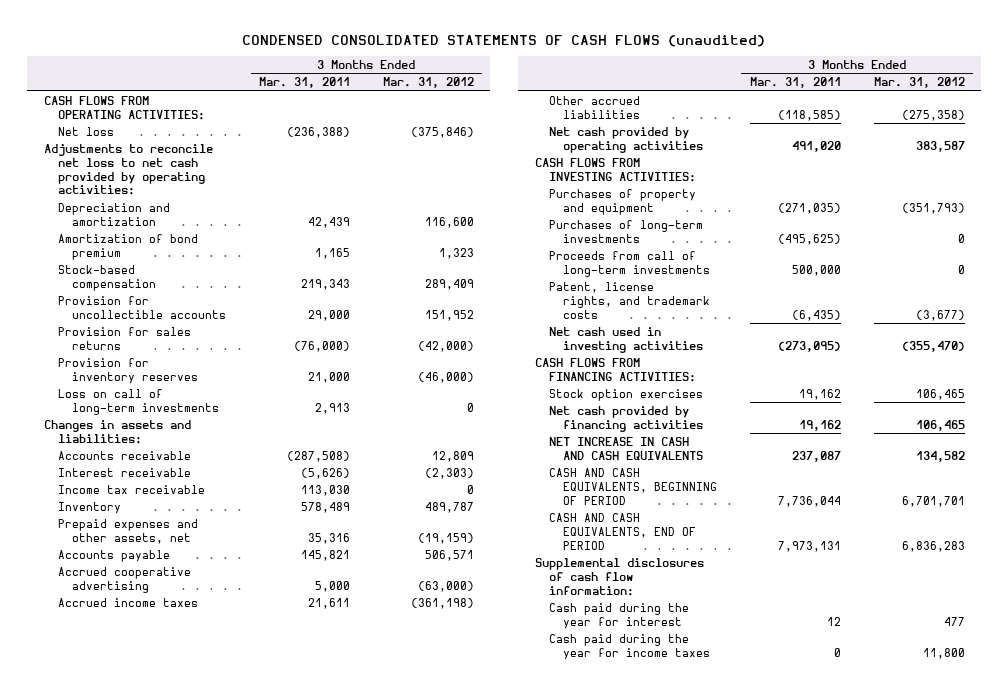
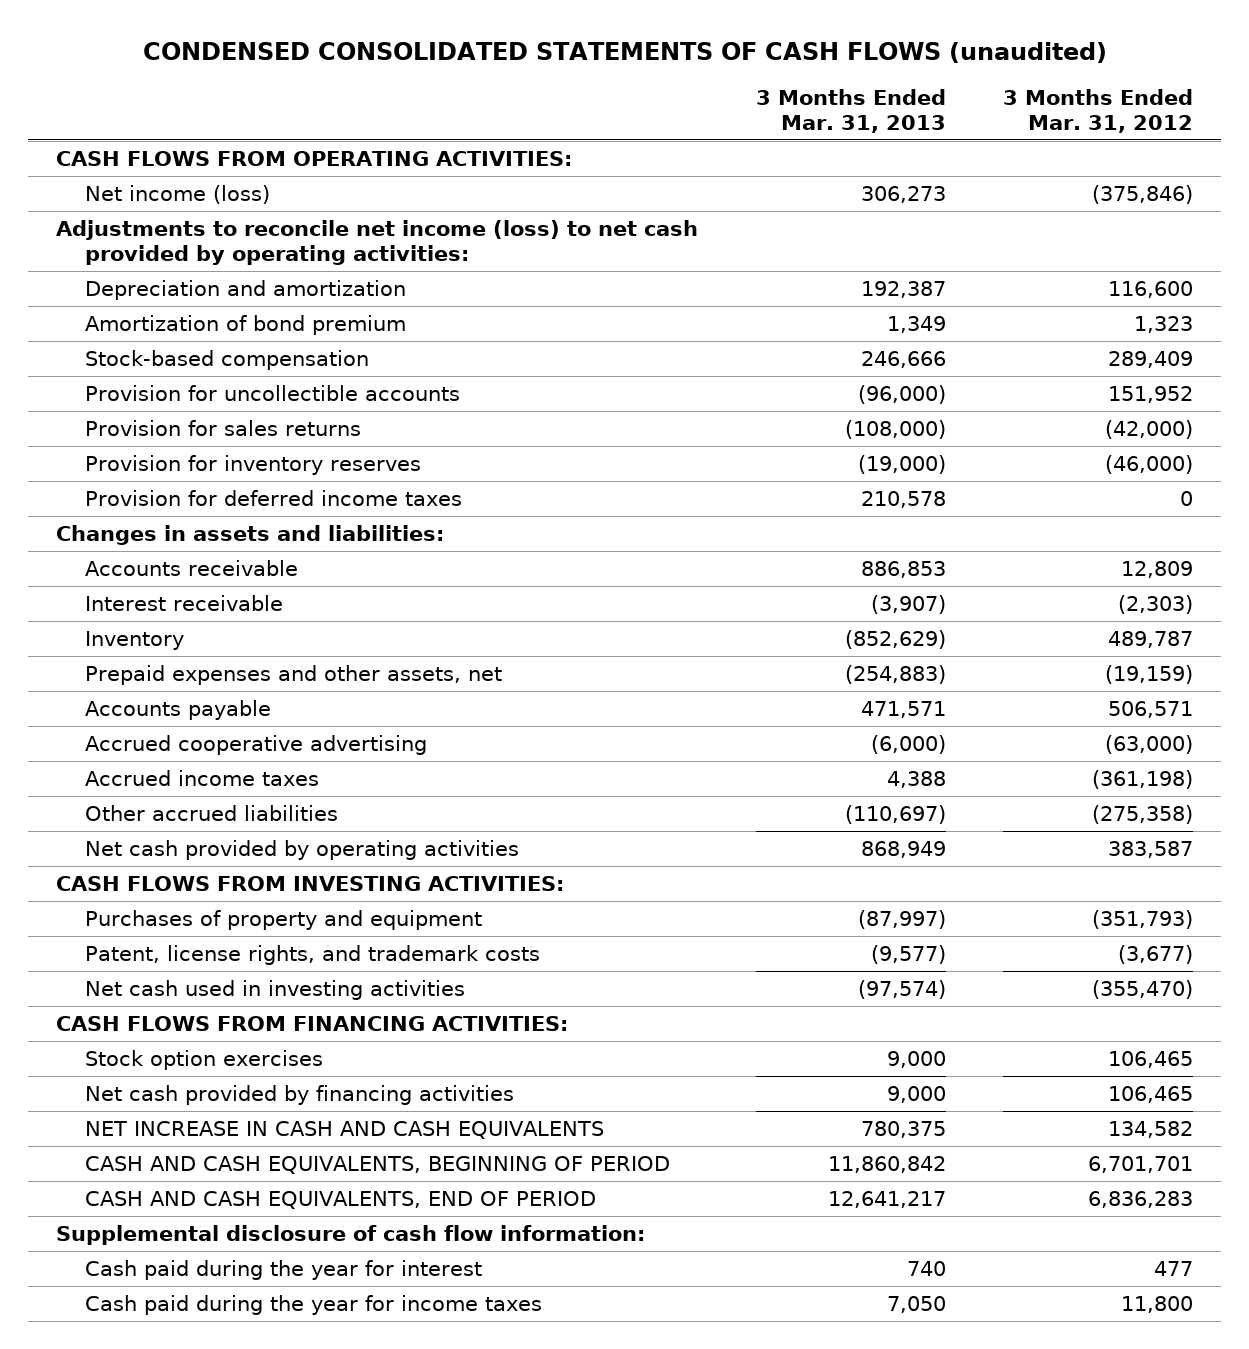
[258,77,350,89] Mar. 31, 2011 -> none
none -> [755,88,946,133] 3 Months Ended Mar. 31, 2013
[58,126,115,136] Net loss -> [85,184,271,204] Net income (loss)
[43,143,213,196] Adjustments to reconcile net loss to net cash provided by operating activities: -> [56,219,699,265] Adjustments to reconcile net income (loss) to net cash provided by operating activities:
[58,388,220,415] Loss on call of long-term investments -> none
none -> [85,489,463,506] Provision for deferred income taxes
[58,484,206,494] Income tax receivable -> none
[548,219,703,243] Purchases of long-term investments -> none
[548,250,710,277] Proceeds from call of long-term investments -> none
[534,557,704,596] Supplemental disclosures of cash flow information: -> [56,1224,646,1245] Supplemental disclosure of cash flow information:

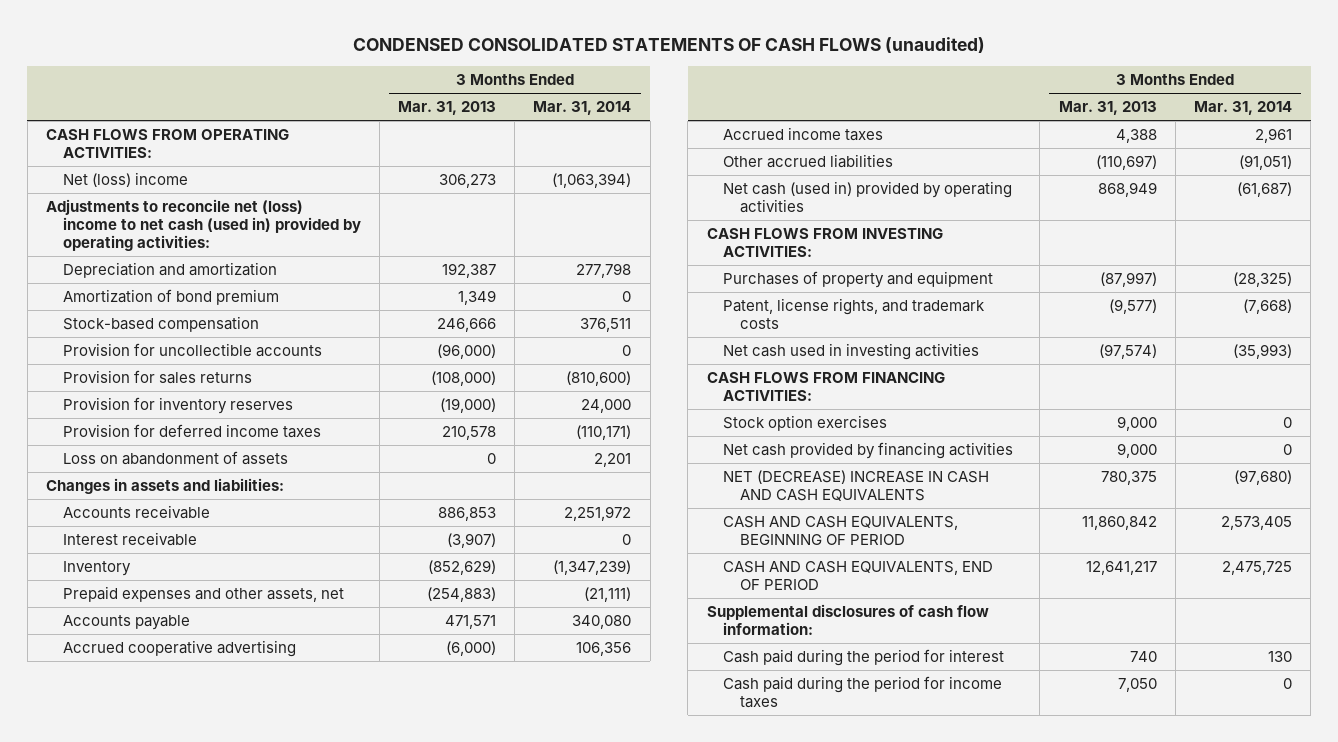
[1002,88,1193,133] 3 Months Ended Mar. 31, 2012 -> none
none -> [533,101,632,116] Mar. 31, 2014
[85,184,271,204] Net income (loss) -> [62,172,188,188] Net (loss) income
[56,219,699,265] Adjustments to reconcile net income (loss) to net cash provided by operating activities: -> [45,199,361,252] Adjustments to reconcile net (loss) income to net cash (used in) provided by operating activities:
none -> [62,451,288,466] Loss on abandonment of assets
[85,839,520,860] Net cash provided by operating activities -> [723,181,1013,214] Net cash (used in) provided by operating activities
[85,1120,605,1139] NET INCREASE IN CASH AND CASH EQUIVALENTS -> [723,470,990,502] NET (DECREASE) INCREASE IN CASH AND CASH EQUIVALENTS
[56,1224,646,1245] Supplemental disclosure of cash flow information: -> [706,604,989,636] Supplemental disclosures of cash flow information:
[85,1259,483,1280] Cash paid during the year for interest -> [723,649,1005,667] Cash paid during the period for interest
[85,1294,543,1315] Cash paid during the year for income taxes -> [723,676,1003,709] Cash paid during the period for income taxes

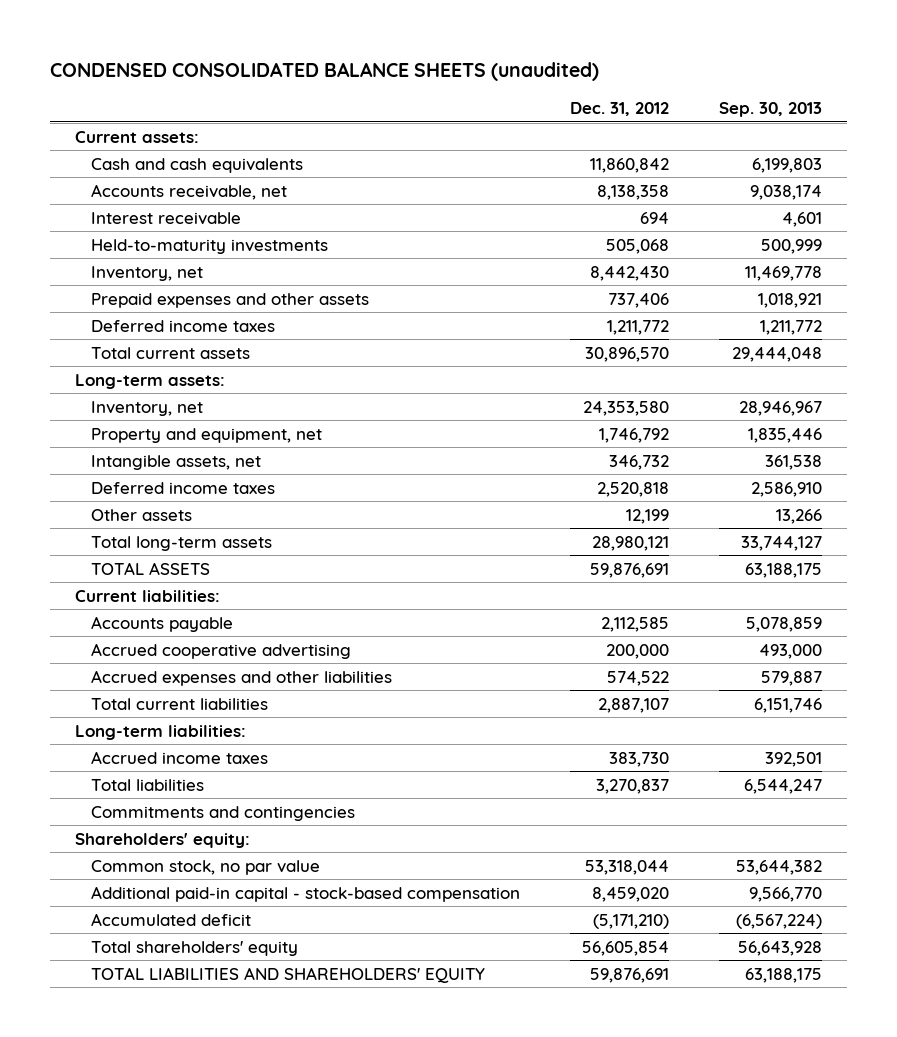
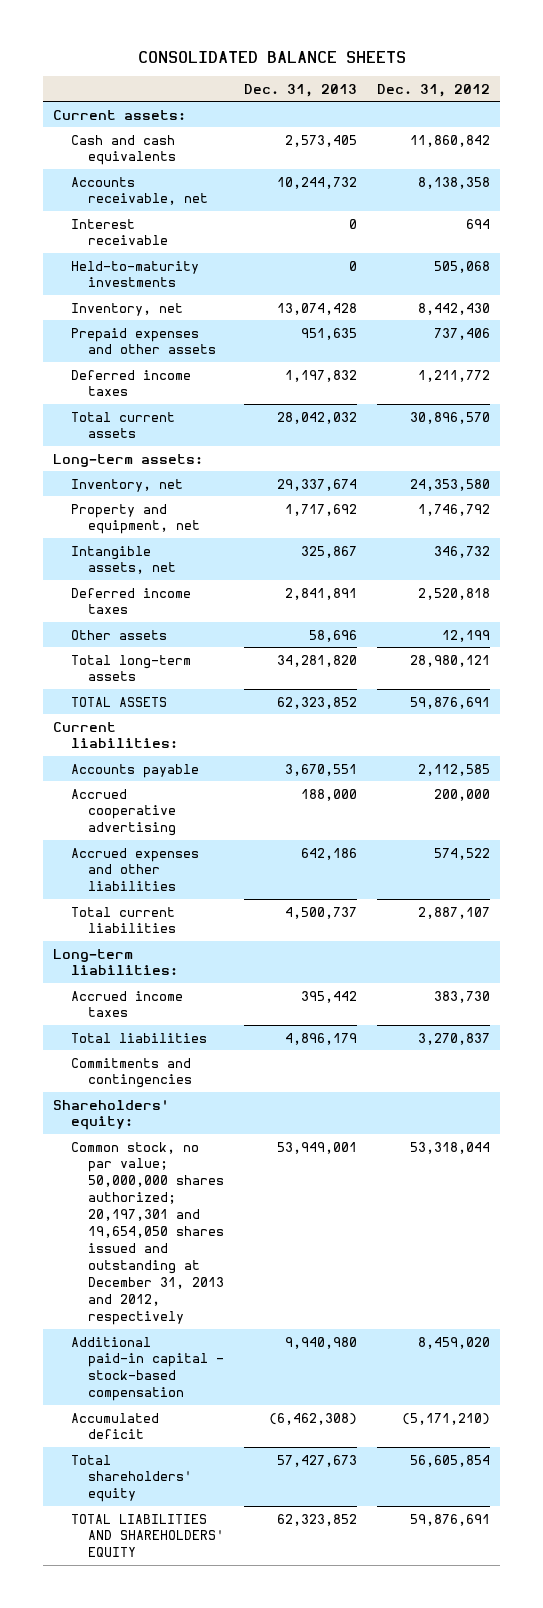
[50,62,600,82] CONDENSED CONSOLIDATED BALANCE SHEETS (unaudited) -> [137,51,406,64] CONSOLIDATED BALANCE SHEETS
[719,102,823,118] Sep. 30, 2013 -> none
none -> [244,83,358,97] Dec. 31, 2013
[91,859,321,875] Common stock, no par value -> [70,1141,225,1326] Common stock, no par value; 50,000,000 shares authorized; 20,197,301 and 19,654,050 shares issued and outstanding at December 31, 2013 and 2012, respectively

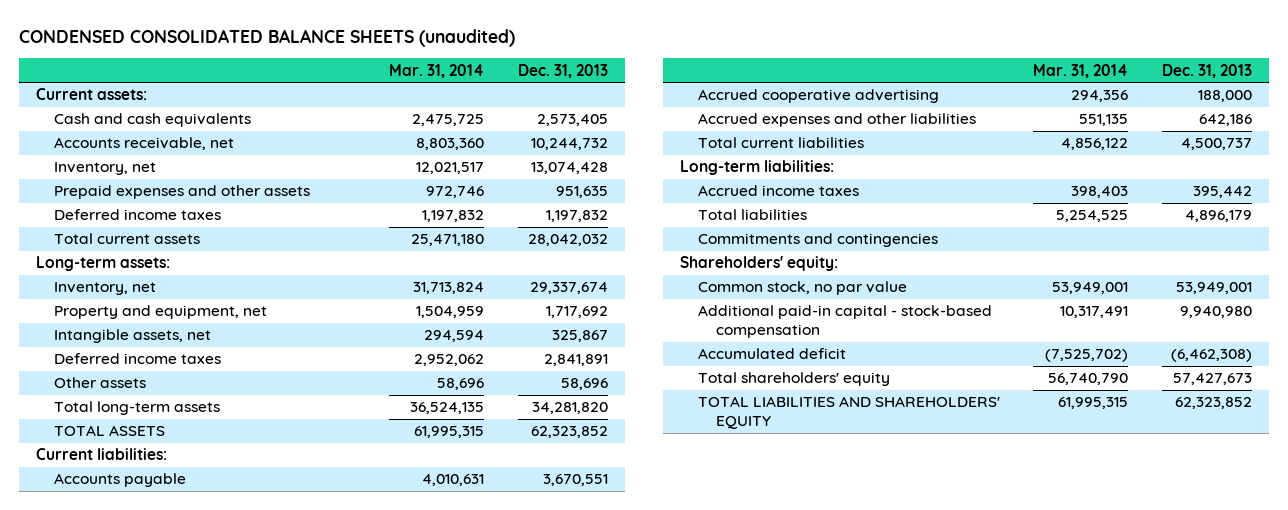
[137,51,406,64] CONSOLIDATED BALANCE SHEETS -> [19,29,516,48] CONDENSED CONSOLIDATED BALANCE SHEETS (unaudited)
[377,83,491,97] Dec. 31, 2012 -> none
none -> [389,63,485,78] Mar. 31, 2014
[70,218,169,246] Interest receivable -> none
[70,260,199,288] Held-to-maturity investments -> none
[70,1141,225,1326] Common stock, no par value; 50,000,000 shares authorized; 20,197,301 and 19,654,050 shares issued and outstanding at December 31, 2013 and 2012, respectively -> [697,281,907,296] Common stock, no par value

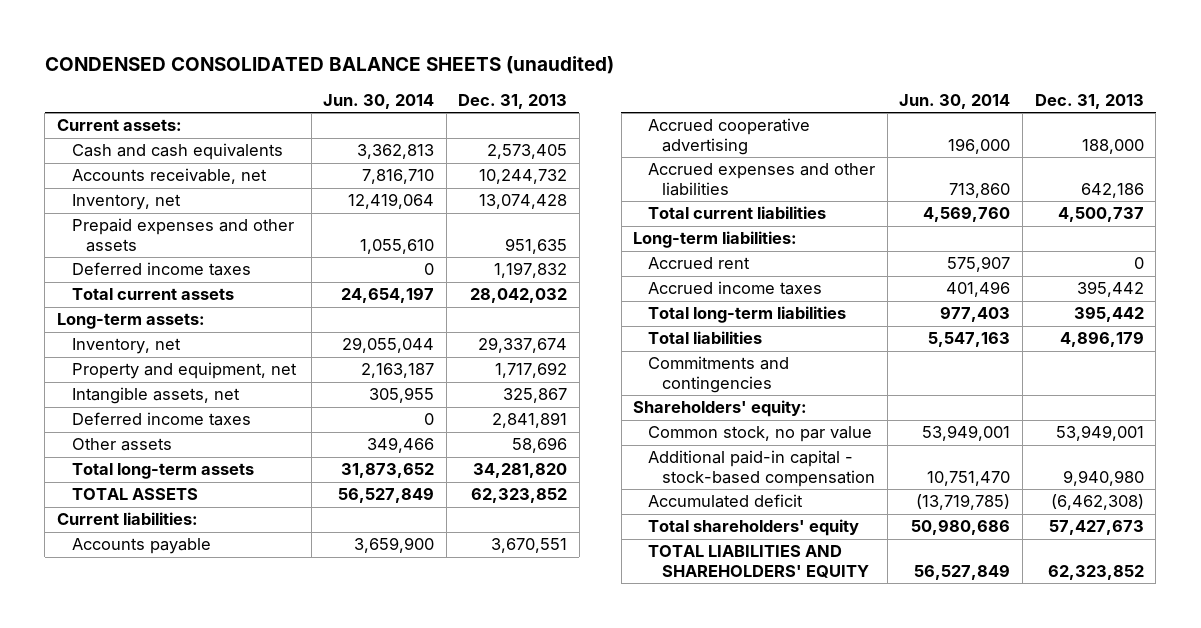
[389,63,485,78] Mar. 31, 2014 -> none
none -> [323,93,435,109] Jun. 30, 2014
none -> [647,257,750,270] Accrued rent
none -> [647,306,846,324] Total long-term liabilities

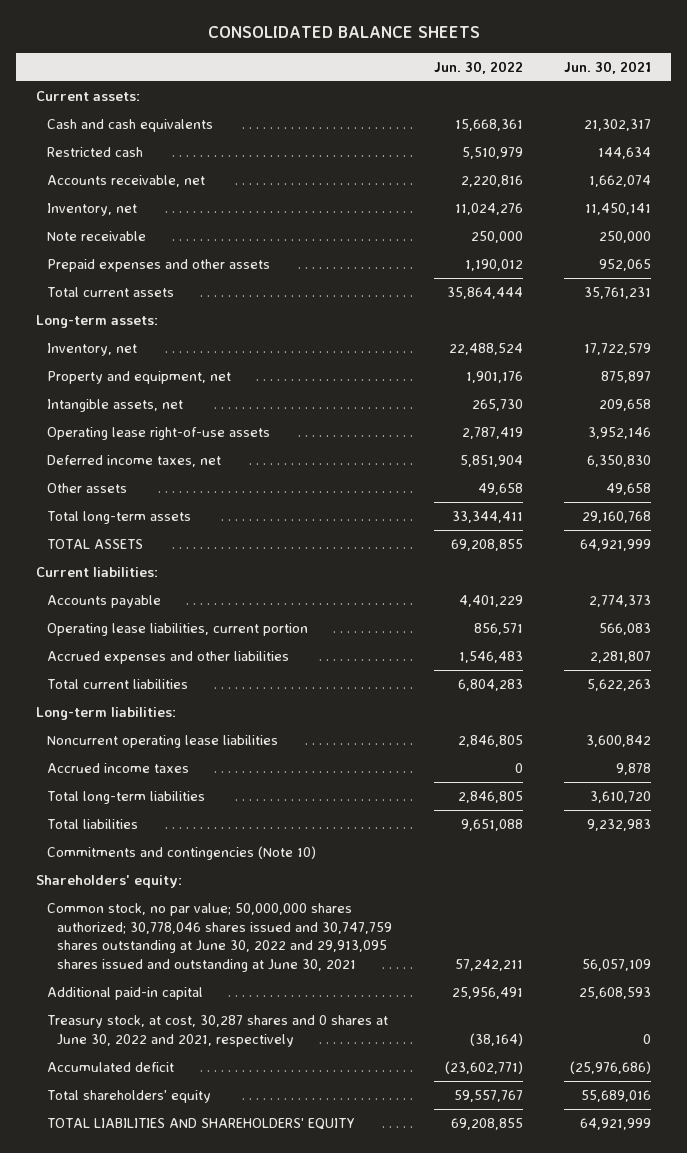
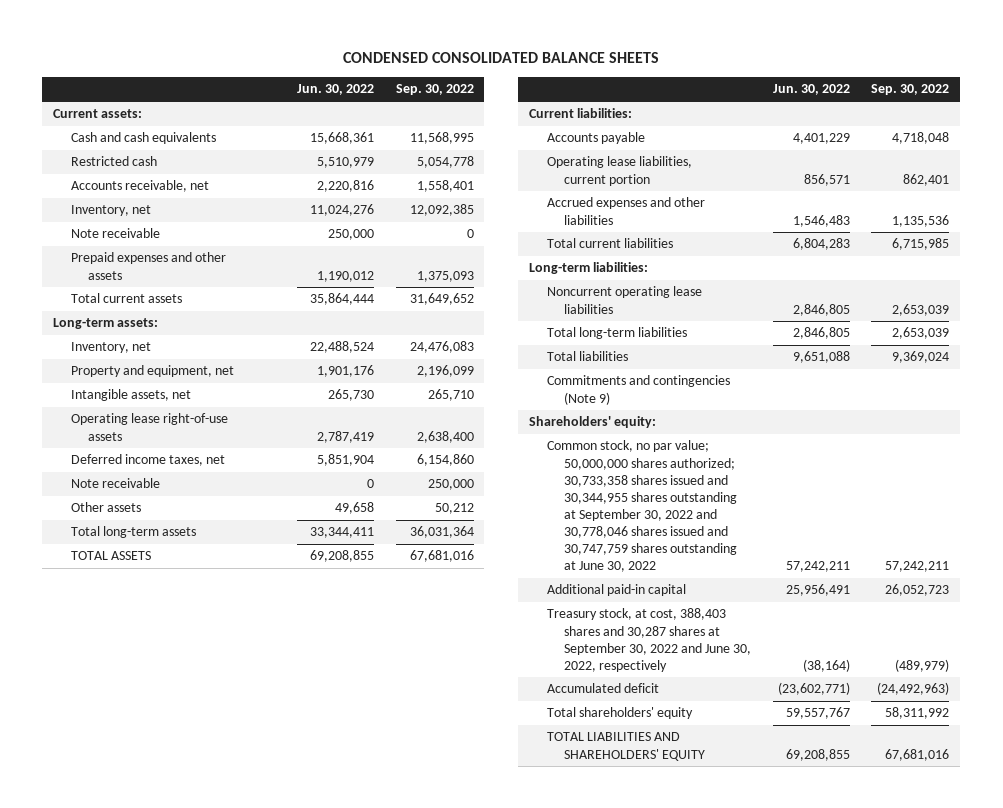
[207,26,480,39] CONSOLIDATED BALANCE SHEETS -> [343,52,660,64] CONDENSED CONSOLIDATED BALANCE SHEETS
[563,60,651,74] Jun. 30, 2021 -> none
none -> [395,84,474,96] Sep. 30, 2022
none -> [70,478,160,489] Note receivable
[46,762,189,773] Accrued income taxes -> none
[46,845,316,860] Commitments and contingencies (Note 10) -> [546,375,730,405] Commitments and contingencies (Note 9)
[46,902,393,972] Common stock, no par value; 50,000,000 shares authorized; 30,778,046 shares issued and 30,747,759 shares outstanding at June 30, 2022 and 29,913,095 shares issued and outstanding at June 30, 2021 -> [546,440,738,573] Common stock, no par value; 50,000,000 shares authorized; 30,733,358 shares issued and 30,344,955 shares outstanding at September 30, 2022 and 30,778,046 shares issued and 30,747,759 shares outstanding at June 30, 2022
[46,1014,388,1047] Treasury stock, at cost, 30,287 shares and 0 shares at June 30, 2022 and 2021, respectively -> [546,608,752,672] Treasury stock, at cost, 388,403 shares and 30,287 shares at September 30, 2022 and June 30, 2022, respectively

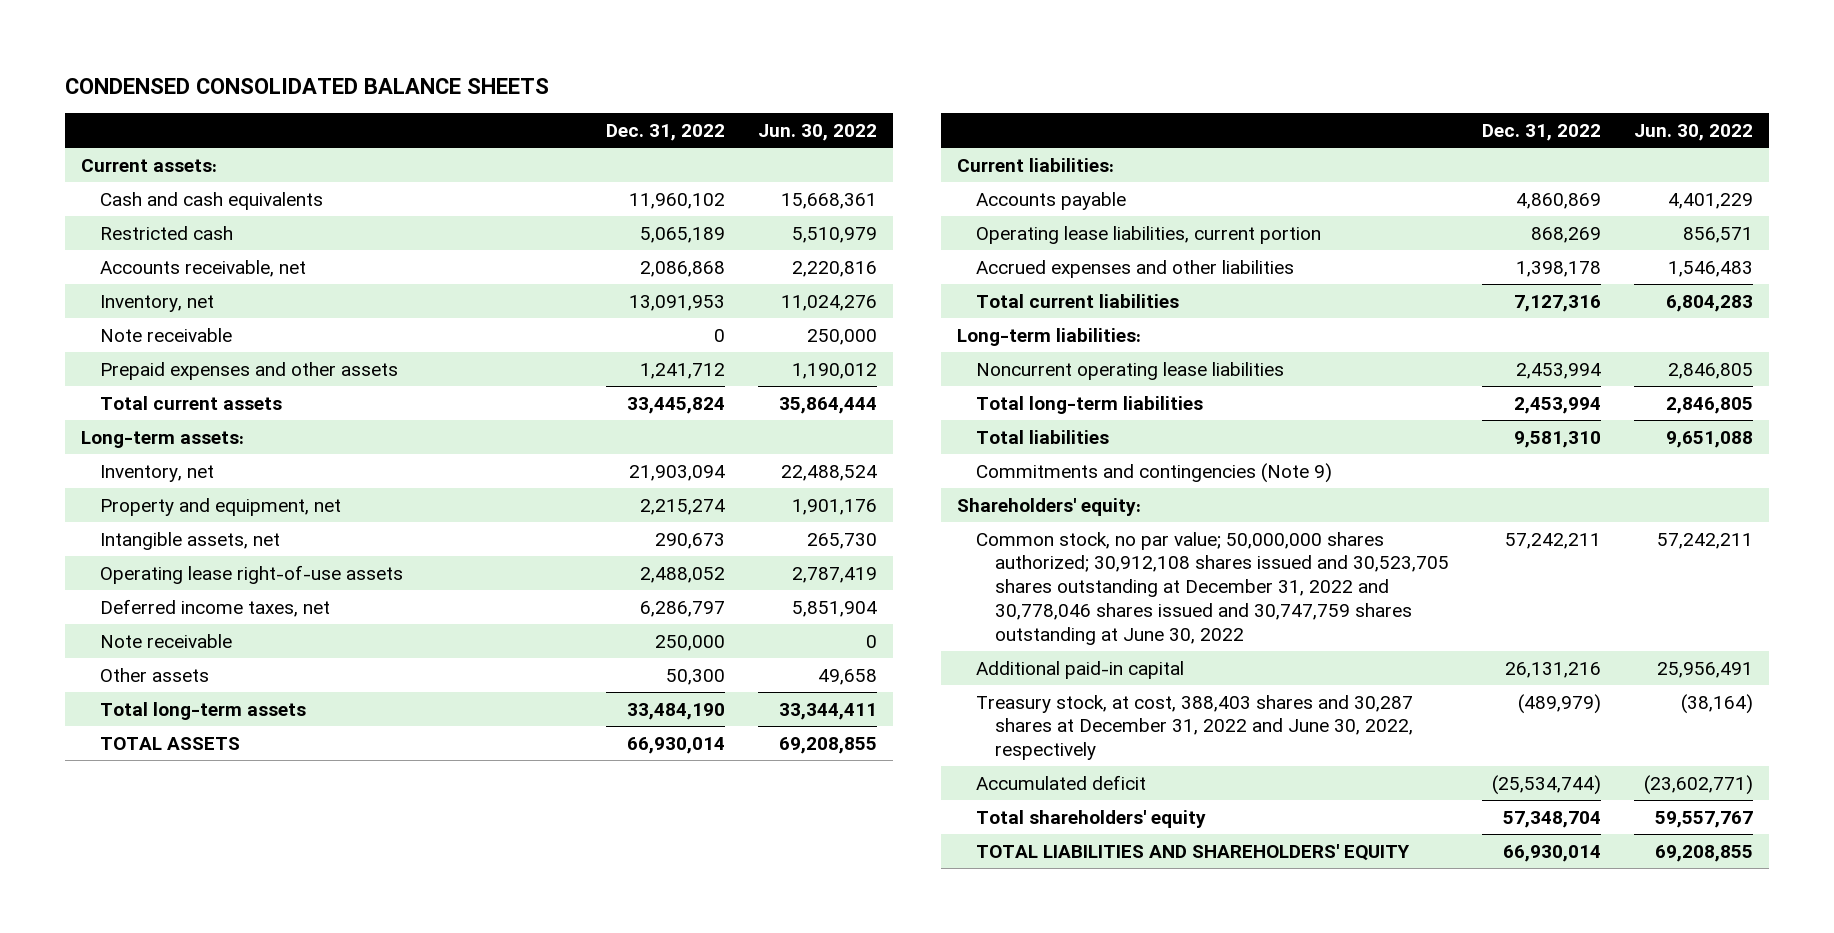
[395,84,474,96] Sep. 30, 2022 -> none
none -> [606,124,726,142] Dec. 31, 2022
[546,440,738,573] Common stock, no par value; 50,000,000 shares authorized; 30,733,358 shares issued and 30,344,955 shares outstanding at September 30, 2022 and 30,778,046 shares issued and 30,747,759 shares outstanding at June 30, 2022 -> [976,531,1450,645] Common stock, no par value; 50,000,000 shares authorized; 30,912,108 shares issued and 30,523,705 shares outstanding at December 31, 2022 and 30,778,046 shares issued and 30,747,759 shares outstanding at June 30, 2022
[546,608,752,672] Treasury stock, at cost, 388,403 shares and 30,287 shares at September 30, 2022 and June 30, 2022, respectively -> [976,694,1414,761] Treasury stock, at cost, 388,403 shares and 30,287 shares at December 31, 2022 and June 30, 2022, respectively

